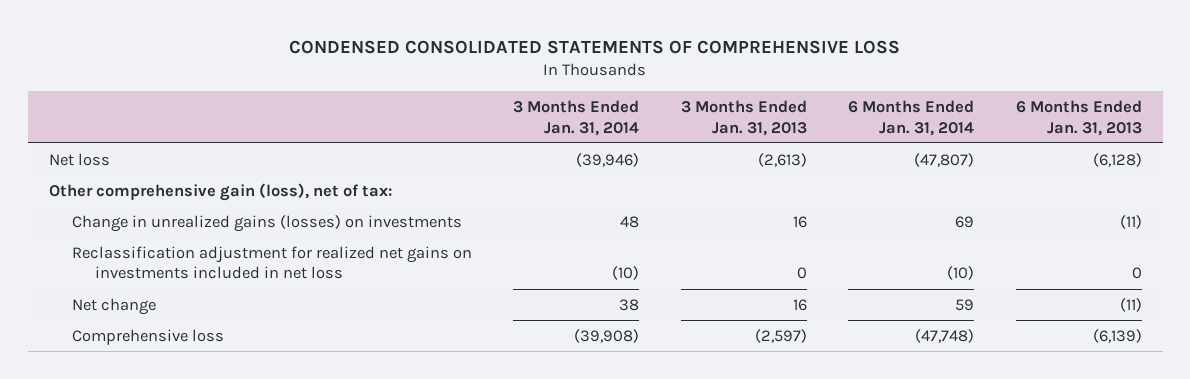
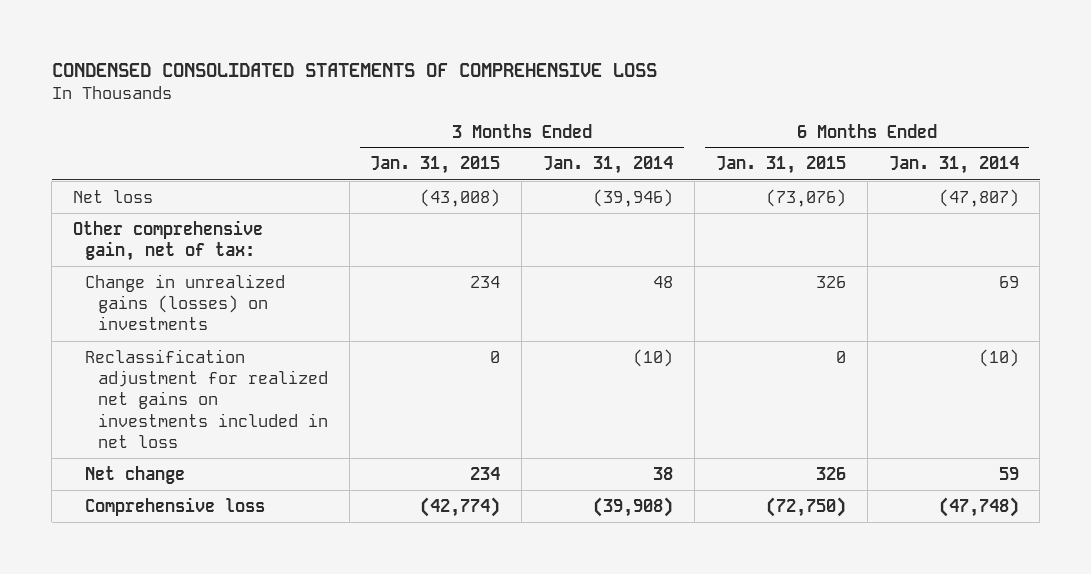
[680,99,807,136] 3 Months Ended Jan. 31, 2013 -> none
[1015,99,1142,136] 6 Months Ended Jan. 31, 2013 -> none
none -> [370,156,501,175] Jan. 31, 2015
none -> [715,156,846,175] Jan. 31, 2015
[48,182,392,201] Other comprehensive gain (loss), net of tax: -> [72,219,263,262] Other comprehensive gain, net of tax:

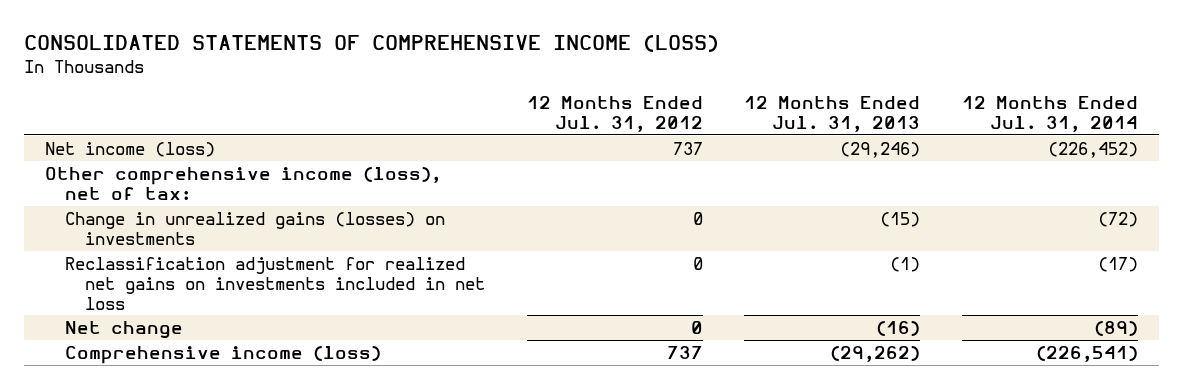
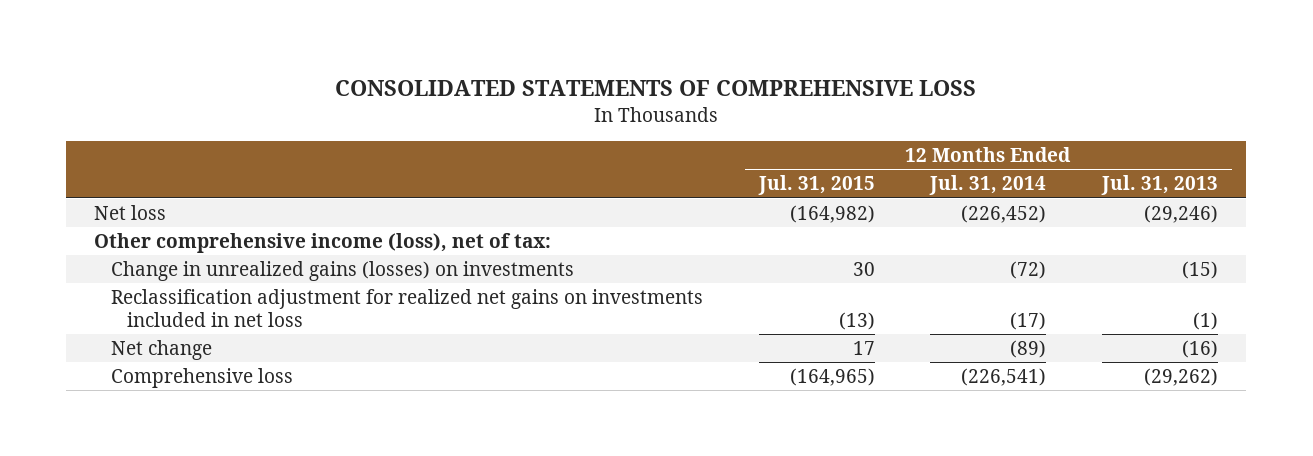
[23,35,719,53] CONSOLIDATED STATEMENTS OF COMPREHENSIVE INCOME (LOSS) -> [335,80,977,97] CONSOLIDATED STATEMENTS OF COMPREHENSIVE LOSS
[526,95,703,132] 12 Months Ended Jul. 31, 2012 -> none
none -> [757,175,875,196] Jul. 31, 2015
[44,141,215,157] Net income (loss) -> [94,205,167,221] Net loss
[64,345,381,364] Comprehensive income (loss) -> [110,368,293,389] Comprehensive loss

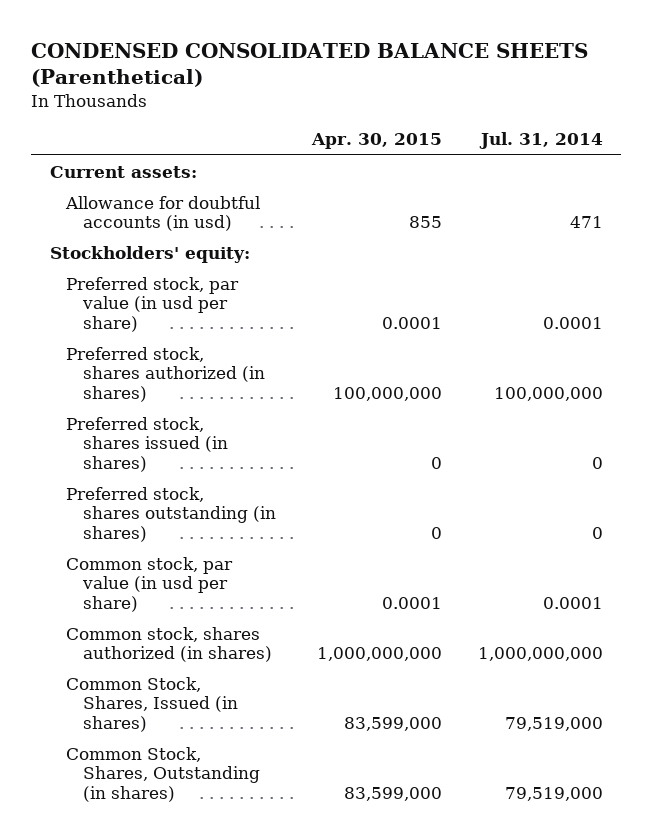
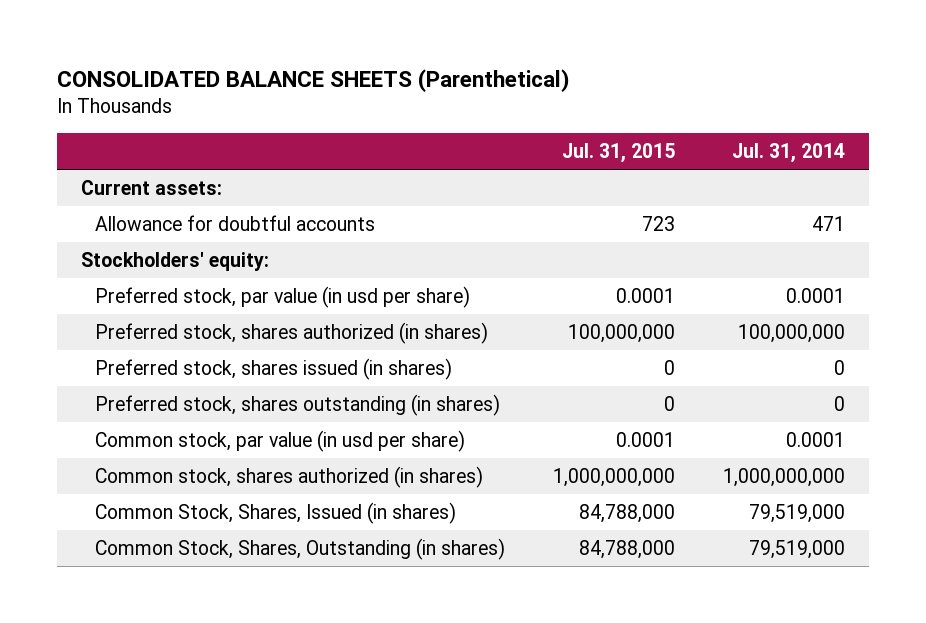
[31,42,589,87] CONDENSED CONSOLIDATED BALANCE SHEETS (Parenthetical) -> [56,69,569,93] CONSOLIDATED BALANCE SHEETS (Parenthetical)
[311,133,443,150] Apr. 30, 2015 -> none
none -> [561,142,675,163] Jul. 31, 2015
[65,195,261,232] Allowance for doubtful accounts (in usd) -> [94,215,375,232] Allowance for doubtful accounts

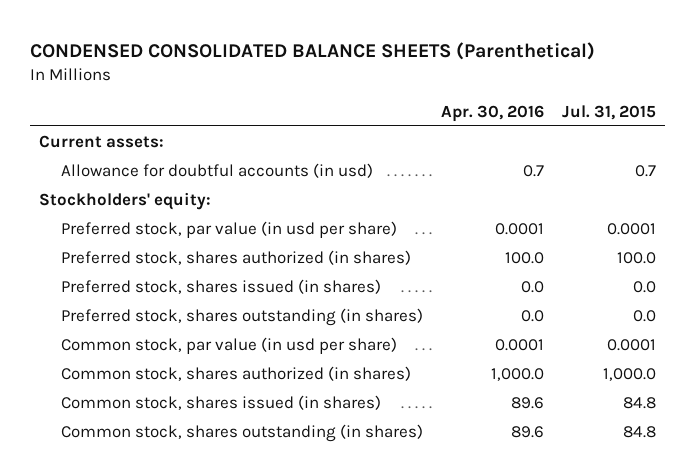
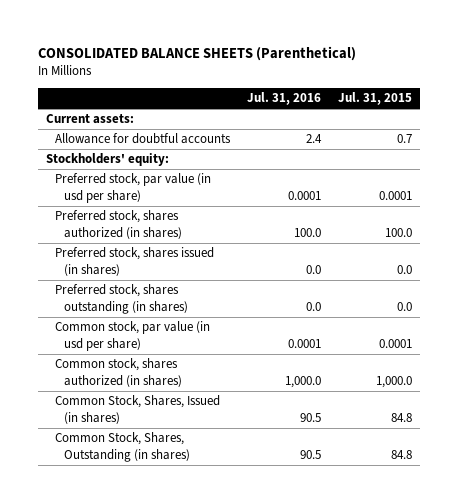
[30,41,596,60] CONDENSED CONSOLIDATED BALANCE SHEETS (Parenthetical) -> [38,45,357,61] CONSOLIDATED BALANCE SHEETS (Parenthetical)
[441,104,545,122] Apr. 30, 2016 -> none
none -> [246,92,321,106] Jul. 31, 2016
[61,162,374,178] Allowance for doubtful accounts (in usd) -> [55,133,232,145] Allowance for doubtful accounts
[61,394,382,410] Common stock, shares issued (in shares) -> [55,395,221,424] Common Stock, Shares, Issued (in shares)
[61,423,424,442] Common stock, shares outstanding (in shares) -> [55,432,191,462] Common Stock, Shares, Outstanding (in shares)

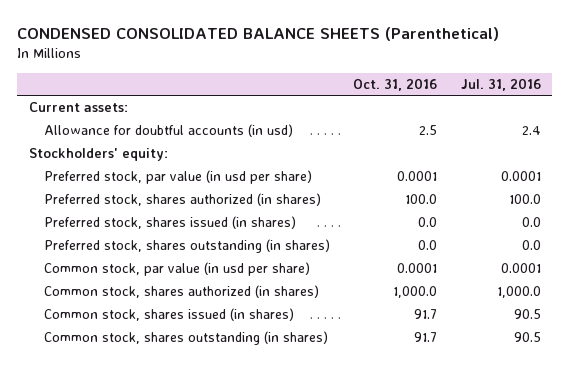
[38,45,357,61] CONSOLIDATED BALANCE SHEETS (Parenthetical) -> [17,27,500,42] CONDENSED CONSOLIDATED BALANCE SHEETS (Parenthetical)
[337,92,412,106] Jul. 31, 2015 -> none
none -> [353,77,438,91] Oct. 31, 2016
[55,133,232,145] Allowance for doubtful accounts -> [43,124,293,138] Allowance for doubtful accounts (in usd)
[55,395,221,424] Common Stock, Shares, Issued (in shares) -> [43,308,294,322] Common stock, shares issued (in shares)
[55,432,191,462] Common Stock, Shares, Outstanding (in shares) -> [43,331,328,346] Common stock, shares outstanding (in shares)

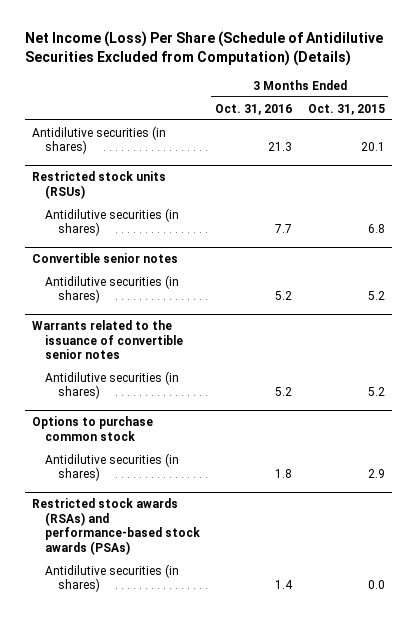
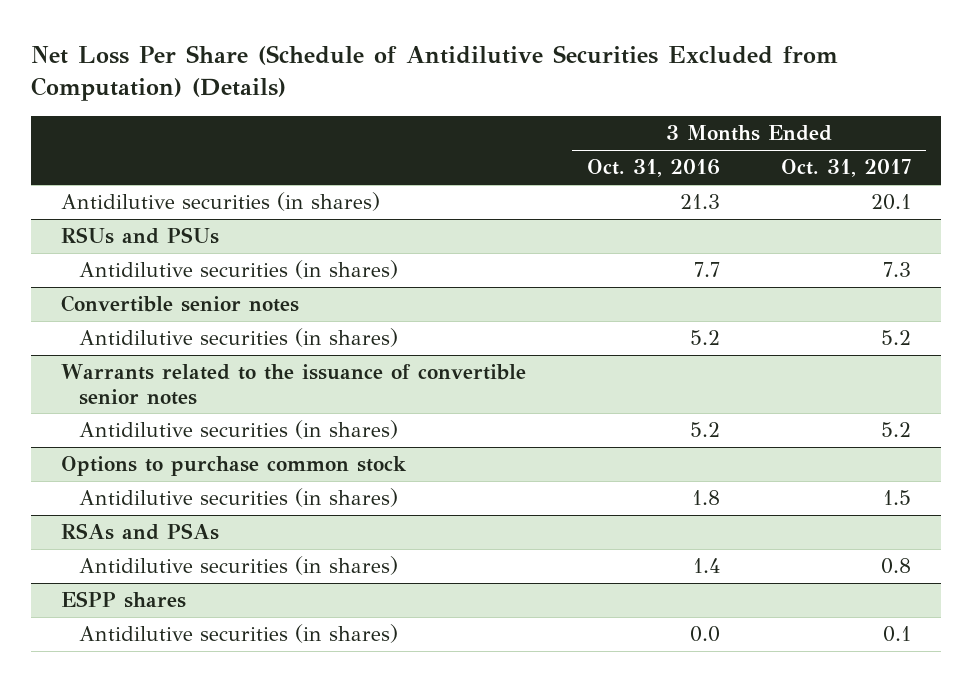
[24,31,383,67] Net Income (Loss) Per Share (Schedule of Antidilutive Securities Excluded from Computation) (Details) -> [30,45,838,102] Net Loss Per Share (Schedule of Antidilutive Securities Excluded from Computation) (Details)
[307,103,385,115] Oct. 31, 2015 -> none
none -> [780,159,911,178] Oct. 31, 2017
[32,171,167,199] Restricted stock units (RSUs) -> [61,227,220,245] RSUs and PSUs
[32,498,201,555] Restricted stock awards (RSAs) and performance-based stock awards (PSAs) -> [61,523,220,541] RSAs and PSAs
none -> [61,591,187,609] ESPP shares
none -> [78,624,398,644] Antidilutive securities (in shares)

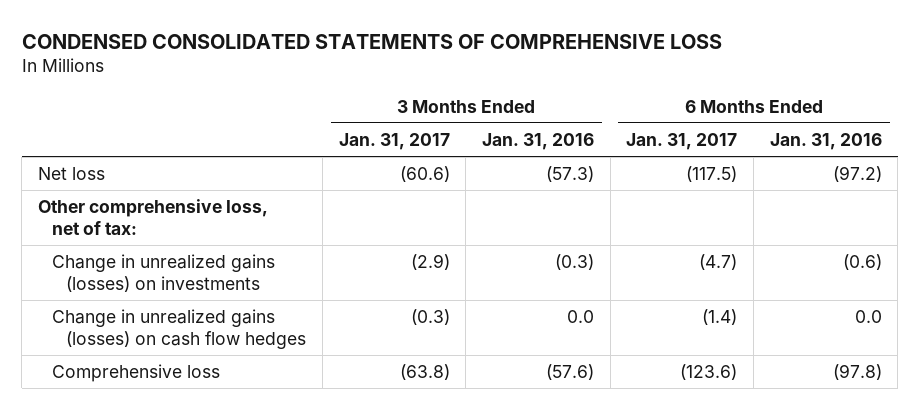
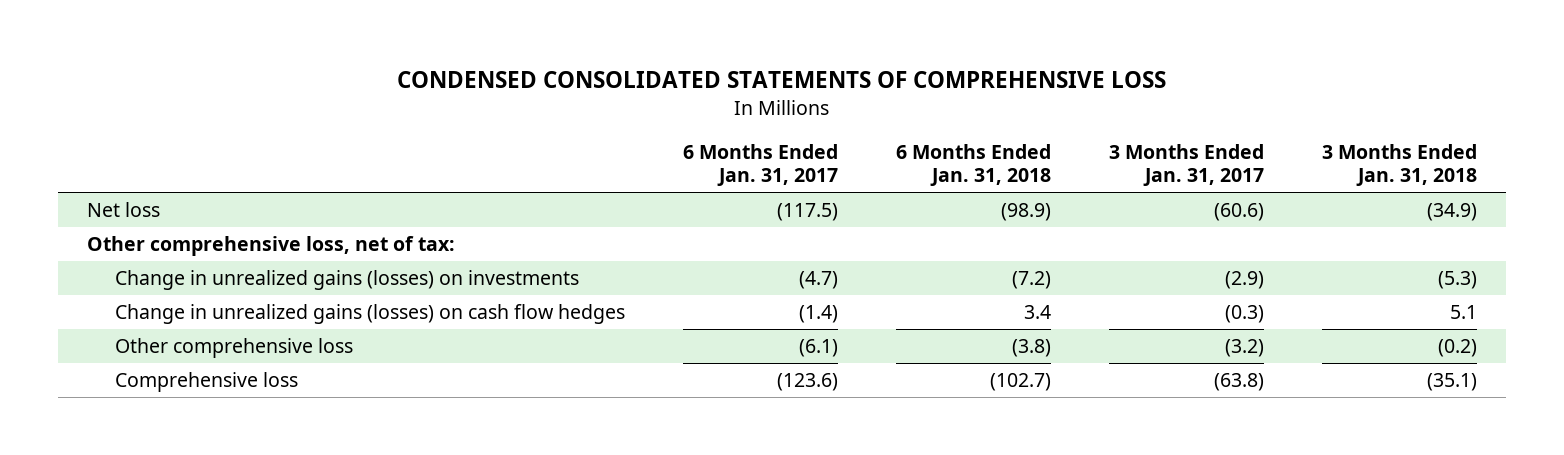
[482,132,595,150] Jan. 31, 2016 -> none
[769,132,882,150] Jan. 31, 2016 -> none
none -> [896,143,1052,187] 6 Months Ended Jan. 31, 2018
none -> [1322,143,1478,187] 3 Months Ended Jan. 31, 2018
none -> [114,338,353,359] Other comprehensive loss

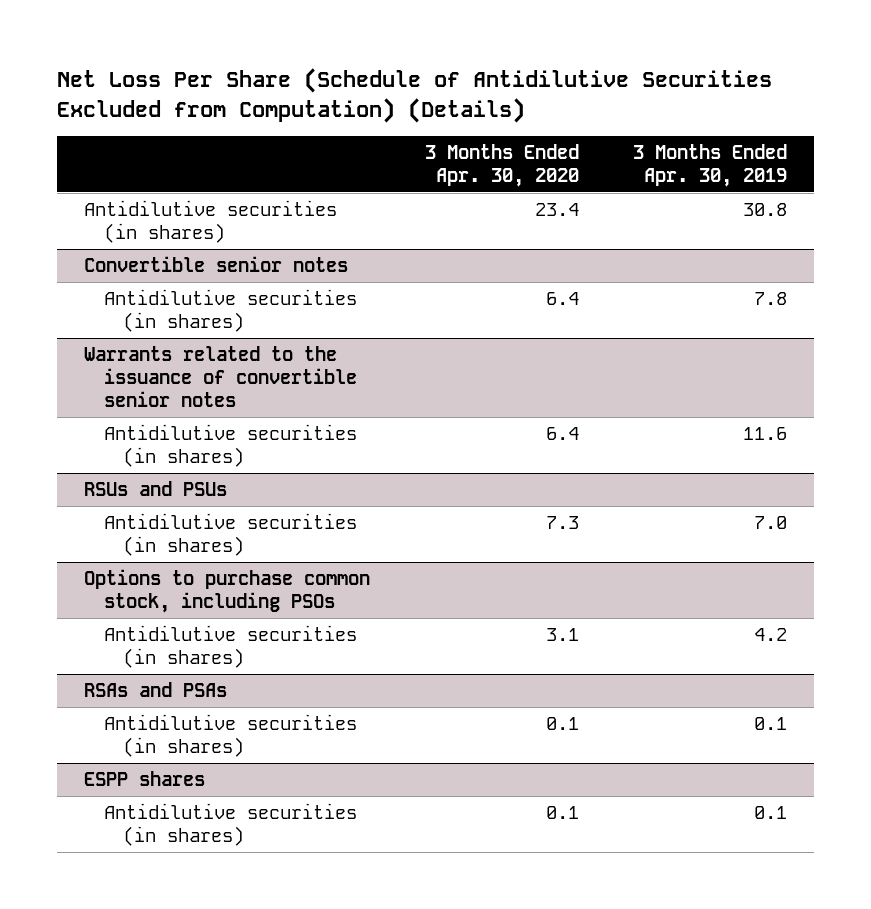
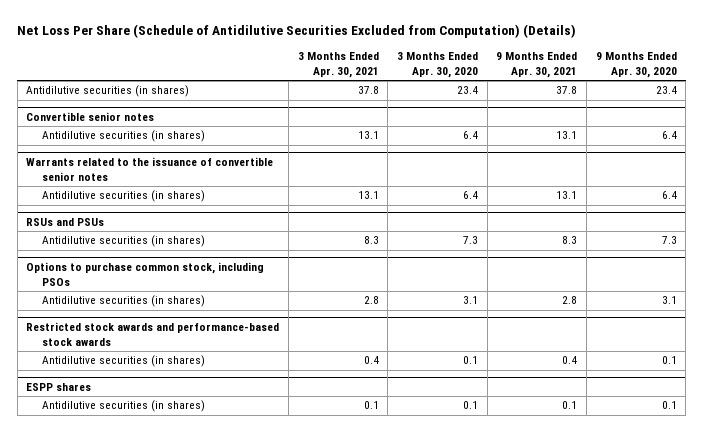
[632,143,787,187] 3 Months Ended Apr. 30, 2019 -> none
none -> [297,52,379,79] 3 Months Ended Apr. 30, 2021
none -> [496,52,578,79] 9 Months Ended Apr. 30, 2021
none -> [595,52,677,79] 9 Months Ended Apr. 30, 2020
[84,682,228,698] RSAs and PSAs -> [26,321,280,346] Restricted stock awards and performance-based stock awards

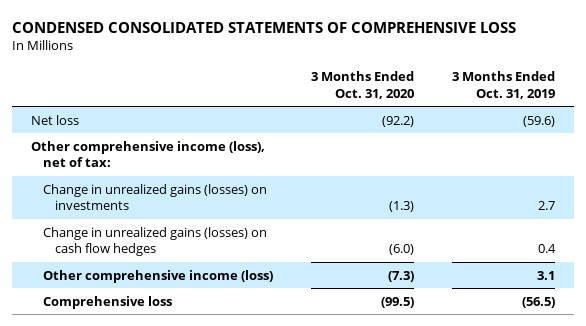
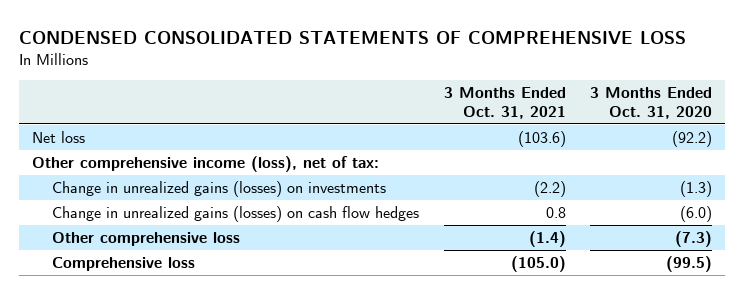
[451,71,555,99] 3 Months Ended Oct. 31, 2019 -> none
none -> [443,87,566,119] 3 Months Ended Oct. 31, 2021
[43,269,274,283] Other comprehensive income (loss) -> [51,231,240,246] Other comprehensive loss

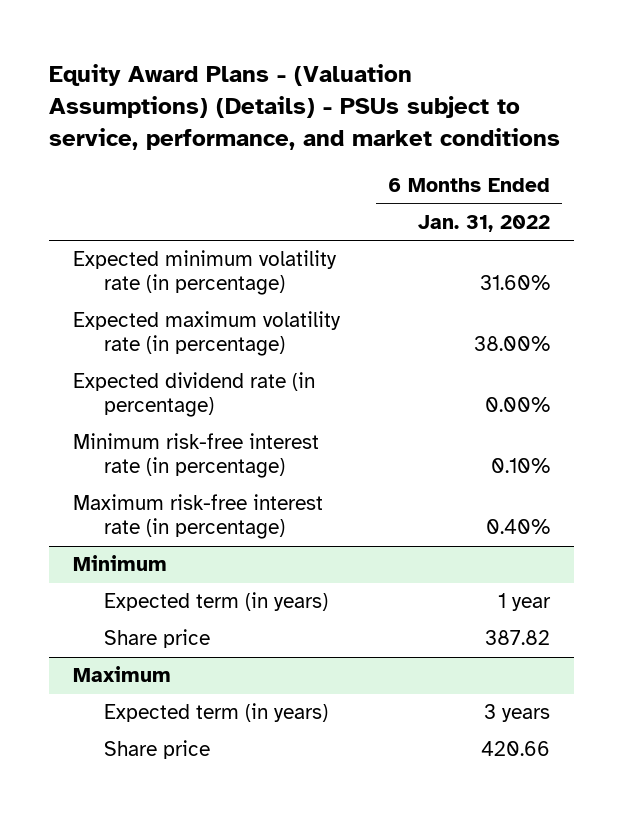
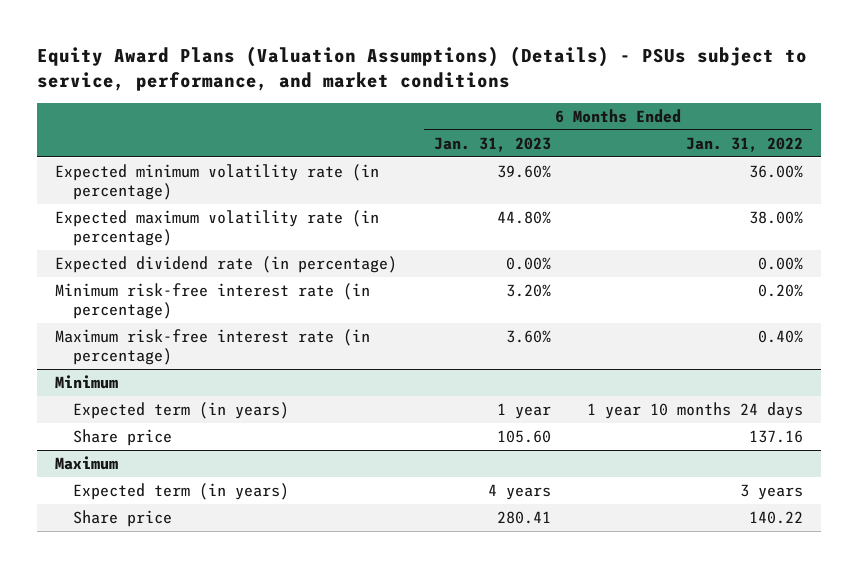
[49,63,561,150] Equity Award Plans - (Valuation Assumptions) (Details) - PSUs subject to service, performance, and market conditions -> [37,45,808,91] Equity Award Plans (Valuation Assumptions) (Details) - PSUs subject to service, performance, and market conditions
none -> [433,136,551,152] Jan. 31, 2023
[479,275,550,291] 31.60% -> [748,165,803,179] 36.00%
[490,458,550,474] 0.10% -> [757,284,803,298] 0.20%
[497,593,551,612] 1 year -> [586,402,803,420] 1 year 10 months 24 days
[484,630,550,646] 387.82 -> [748,430,803,444] 137.16
[480,741,550,757] 420.66 -> [748,511,803,525] 140.22

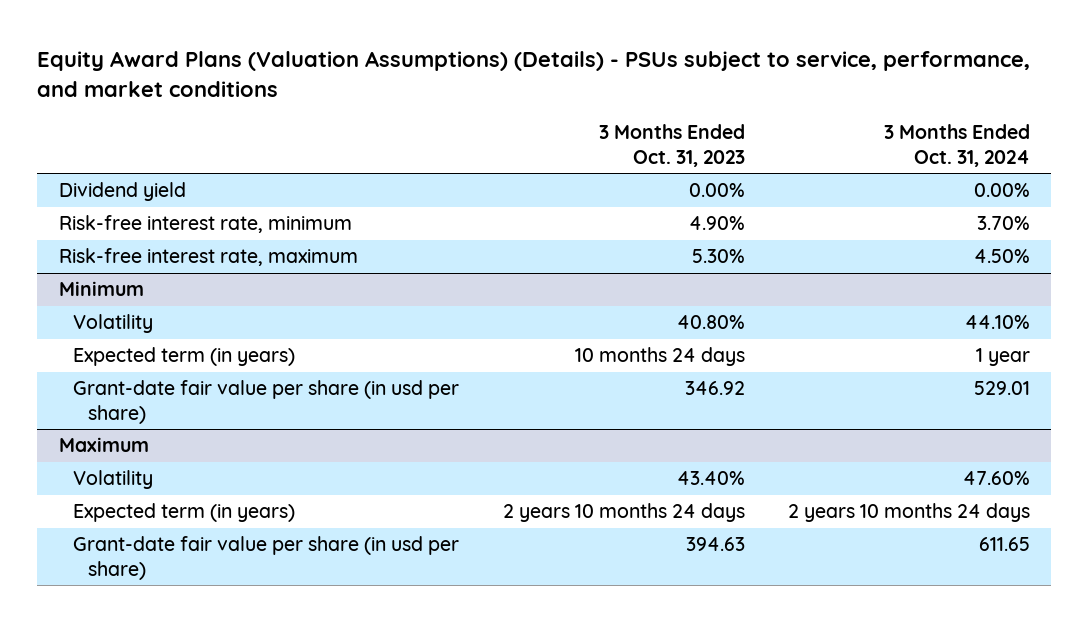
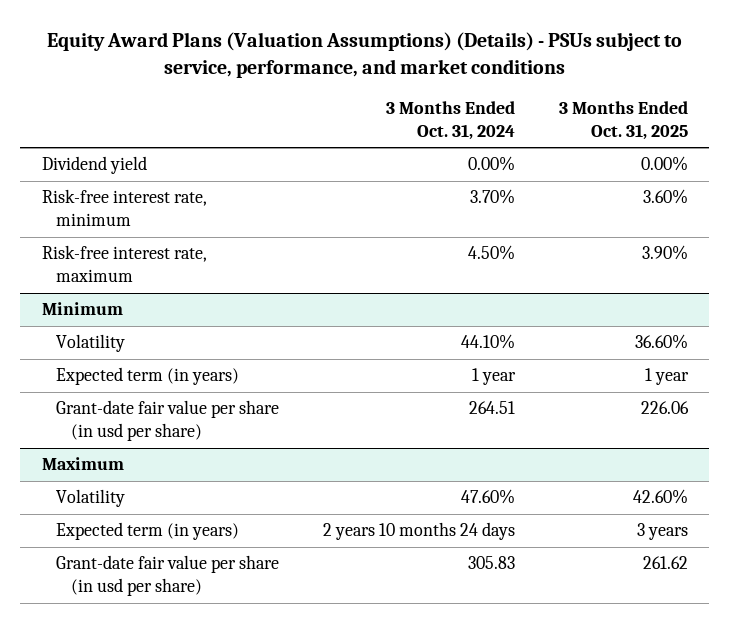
[598,124,745,167] 3 Months Ended Oct. 31, 2023 -> none
none -> [558,101,688,140] 3 Months Ended Oct. 31, 2025
[973,381,1030,396] 529.01 -> [469,401,516,415] 264.51
[978,537,1030,552] 611.65 -> [468,556,516,570] 305.83

